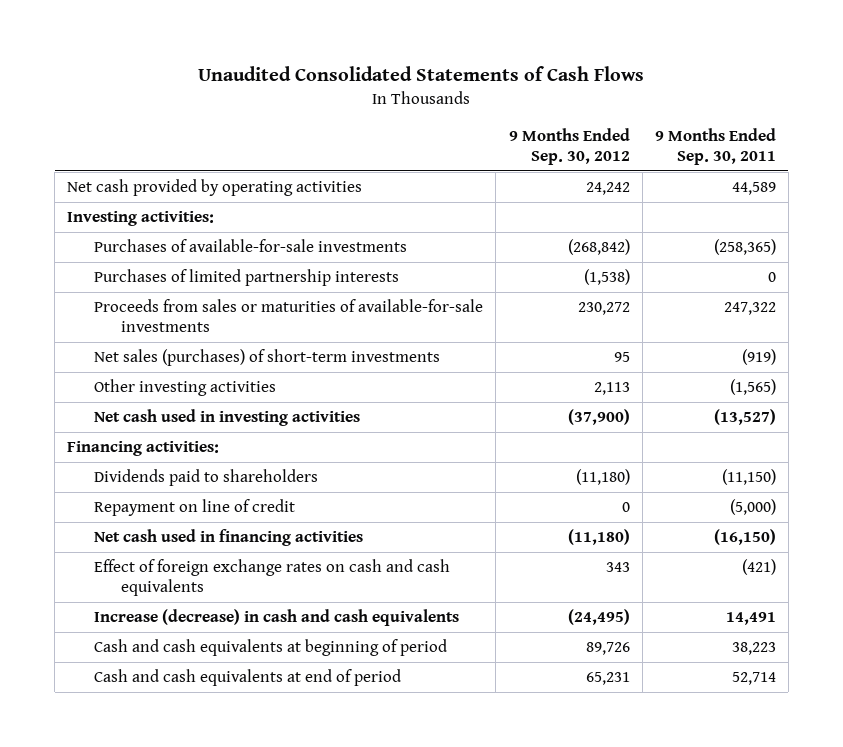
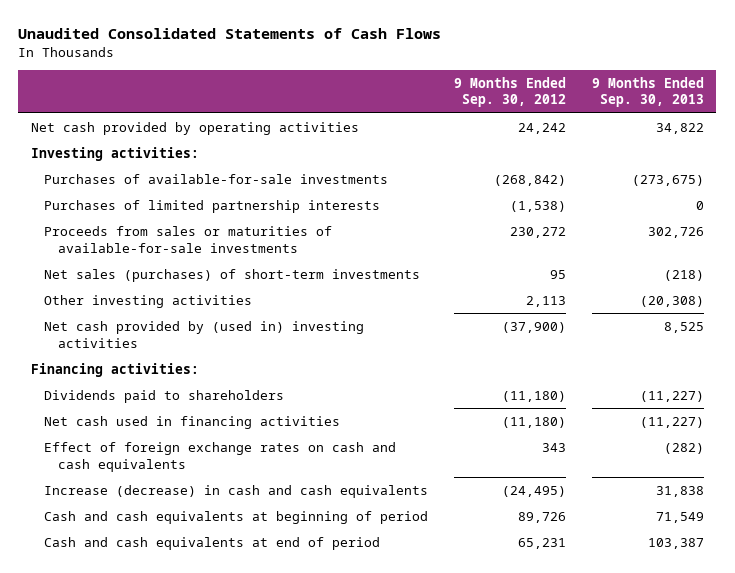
[654,127,776,166] 9 Months Ended Sep. 30, 2011 -> none
none -> [591,76,704,108] 9 Months Ended Sep. 30, 2013
[94,409,361,427] Net cash used in investing activities -> [44,320,365,348] Net cash provided by (used in) investing activities
[94,499,296,517] Repayment on line of credit -> none

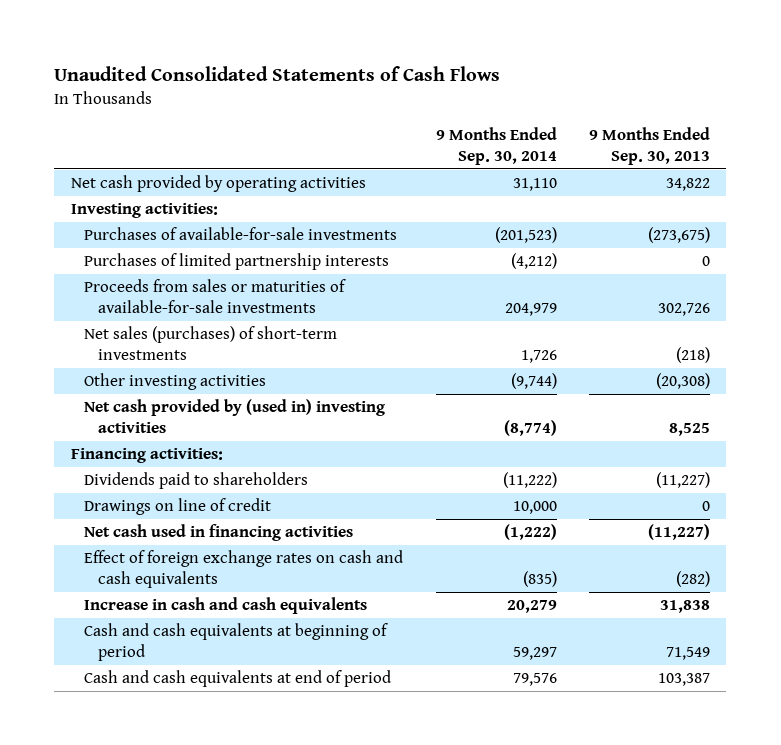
[453,76,566,108] 9 Months Ended Sep. 30, 2012 -> none
none -> [435,126,557,165] 9 Months Ended Sep. 30, 2014
none -> [84,498,272,516] Drawings on line of credit
[44,484,429,498] Increase (decrease) in cash and cash equivalents -> [84,597,368,615] Increase in cash and cash equivalents

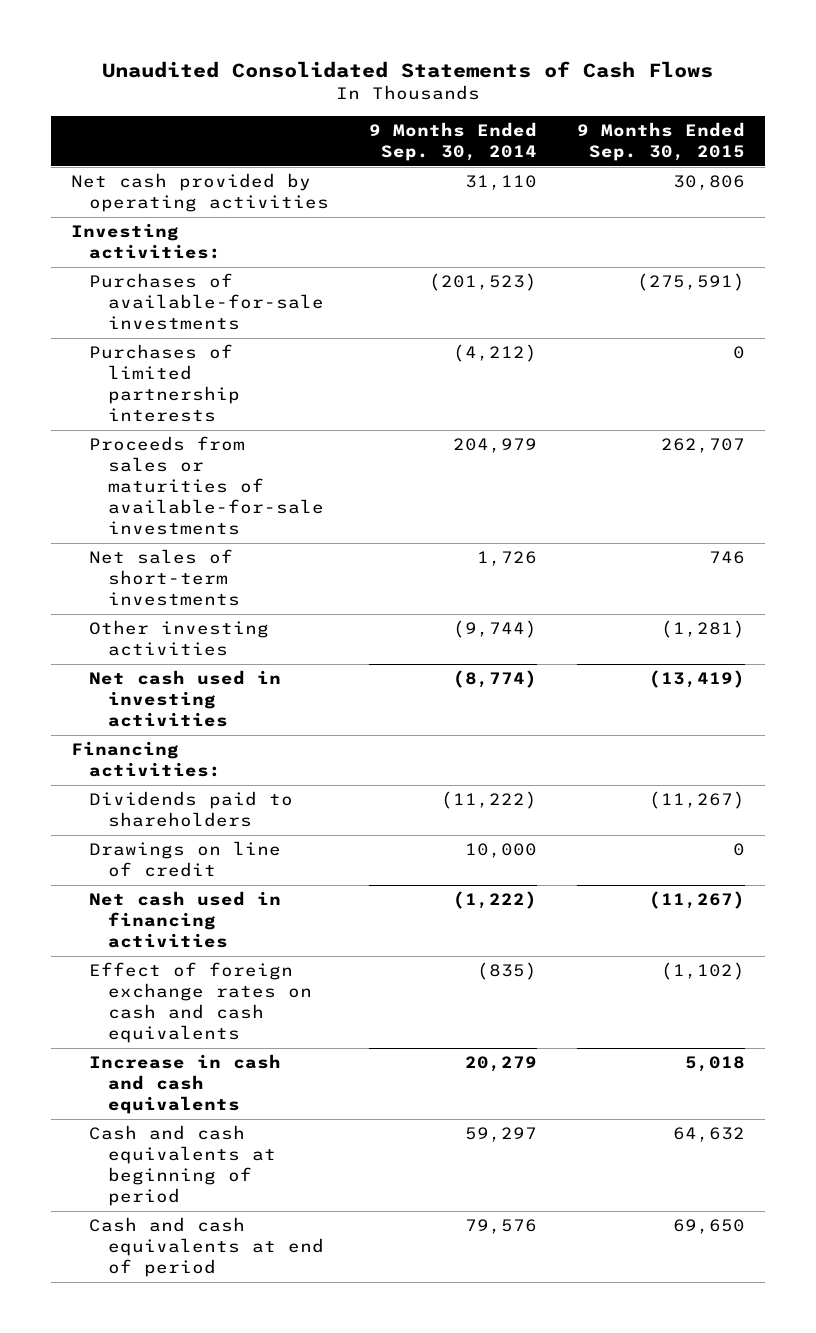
[588,126,710,165] 9 Months Ended Sep. 30, 2013 -> none
none -> [577,122,746,162] 9 Months Ended Sep. 30, 2015
[84,326,338,361] Net sales (purchases) of short-term investments -> [89,549,240,607] Net sales of short-term investments
[84,399,386,434] Net cash provided by (used in) investing activities -> [89,670,282,728] Net cash used in investing activities

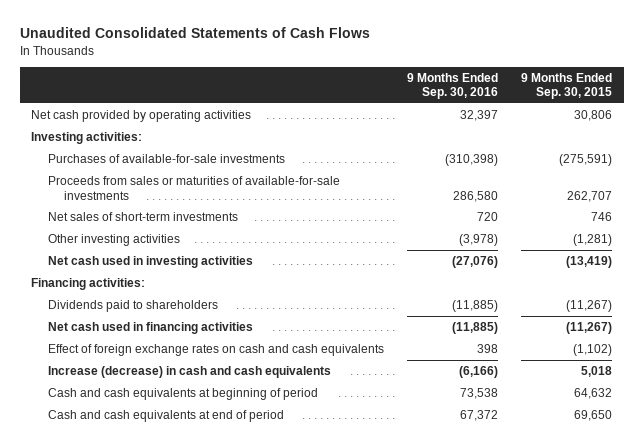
[369,122,538,162] 9 Months Ended Sep. 30, 2014 -> none
none -> [406,72,498,100] 9 Months Ended Sep. 30, 2016
[89,344,240,423] Purchases of limited partnership interests -> none
[89,841,282,878] Drawings on line of credit -> none
[89,1054,282,1115] Increase in cash and cash equivalents -> [47,366,331,379] Increase (decrease) in cash and cash equivalents

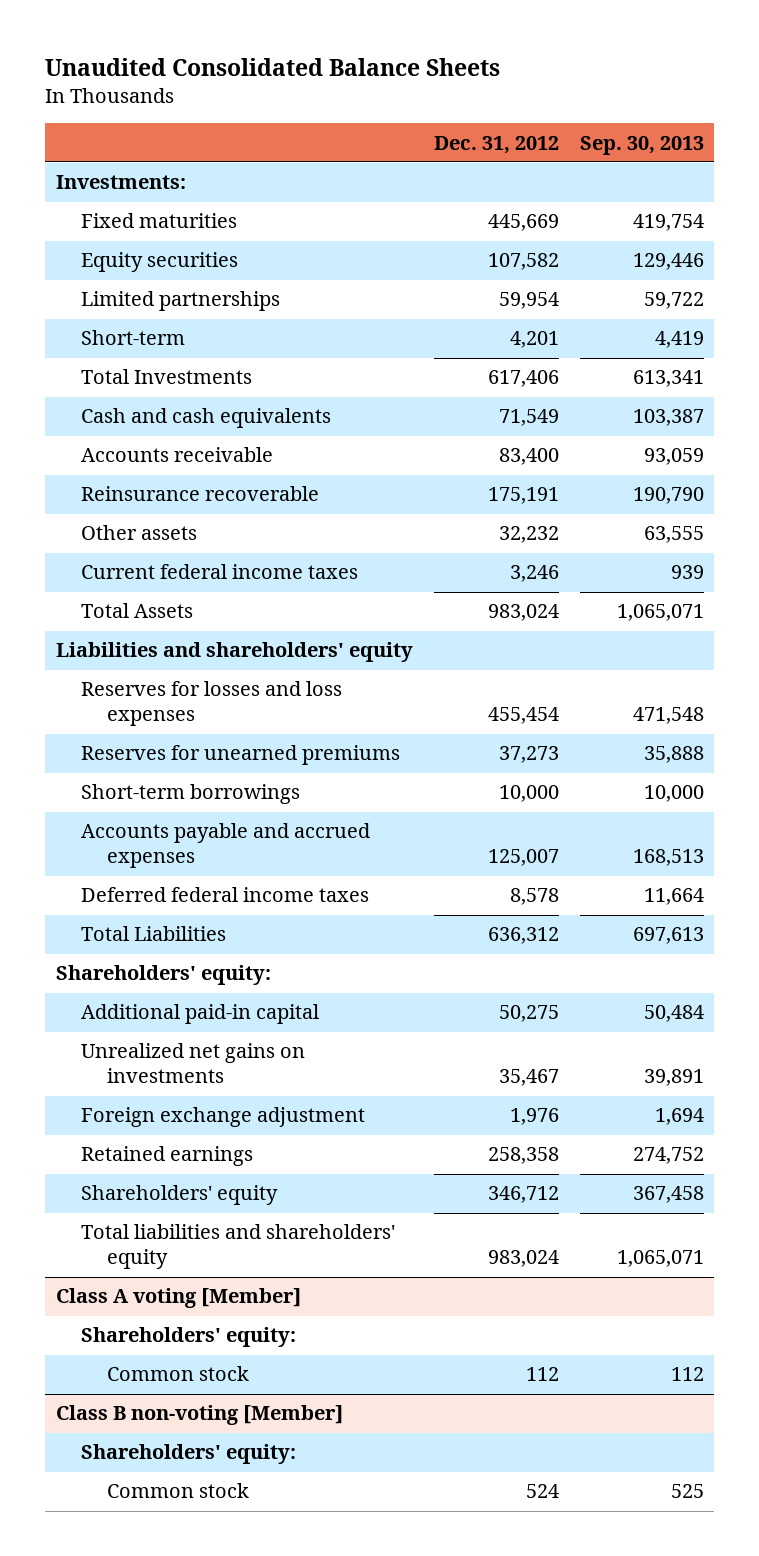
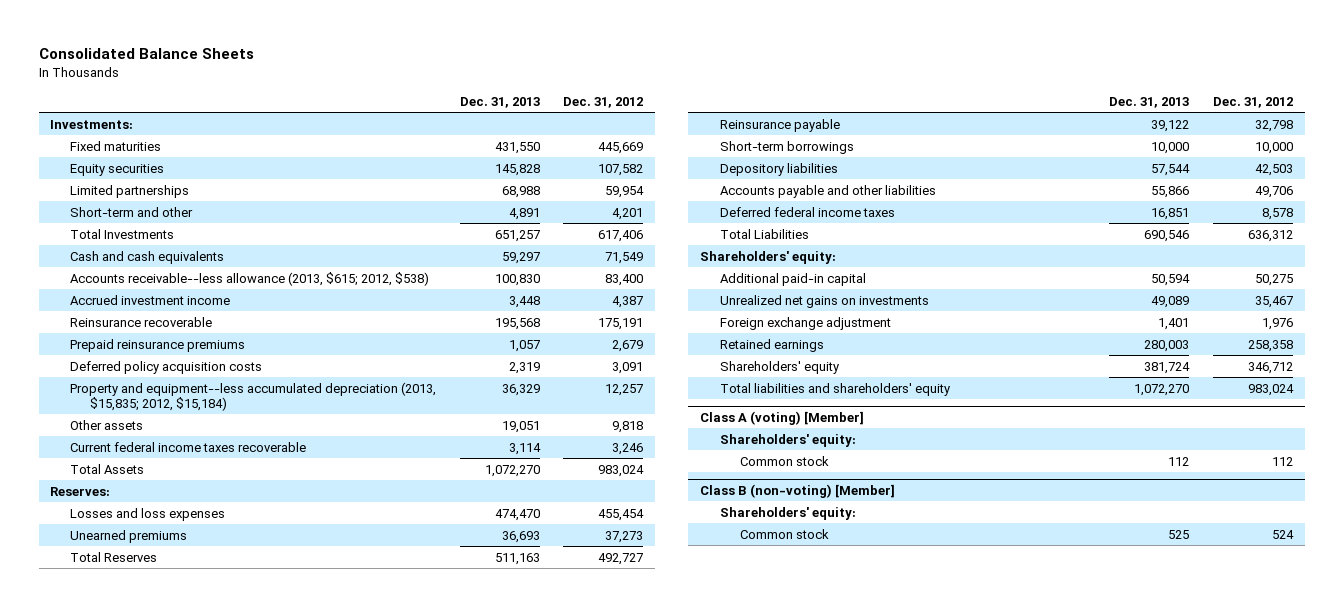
[45,58,501,77] Unaudited Consolidated Balance Sheets -> [38,48,254,60] Consolidated Balance Sheets
[579,135,704,155] Sep. 30, 2013 -> none
none -> [459,96,540,108] Dec. 31, 2013
[81,330,186,346] Short-term -> [70,206,194,217] Short-term and other
[81,447,274,463] Accounts receivable -> [70,271,430,286] Accounts receivable--less allowance (2013, $615; 2012, $538)
none -> [70,294,231,305] Accrued investment income
none -> [70,338,246,352] Prepaid reinsurance premiums
none -> [70,360,263,374] Deferred policy acquisition costs
none -> [70,381,437,411] Property and equipment--less accumulated depreciation (2013, $15,835; 2012, $15,184)
[498,526,559,544] 32,232 -> [612,420,644,433] 9,818
[81,564,359,580] Current federal income taxes -> [70,441,307,452] Current federal income taxes recoverable
[55,642,413,663] Liabilities and shareholders' equity -> none
none -> [50,486,111,496] Reserves:
[81,681,343,727] Reserves for losses and loss expenses -> [70,507,226,521] Losses and loss expenses
[81,745,401,766] Reserves for unearned premiums -> [70,529,188,543] Unearned premiums
none -> [70,551,158,562] Total Reserves
none -> [719,118,840,132] Reinsurance payable
none -> [719,162,838,176] Depository liabilities
[81,823,371,869] Accounts payable and accrued expenses -> [719,184,936,198] Accounts payable and other liabilities
[487,849,559,867] 125,007 -> [1254,185,1293,198] 49,706
[55,1288,301,1309] Class A voting [Member] -> [700,411,865,426] Class A (voting) [Member]
[55,1405,343,1426] Class B non-voting [Member] -> [700,484,896,499] Class B (non-voting) [Member]

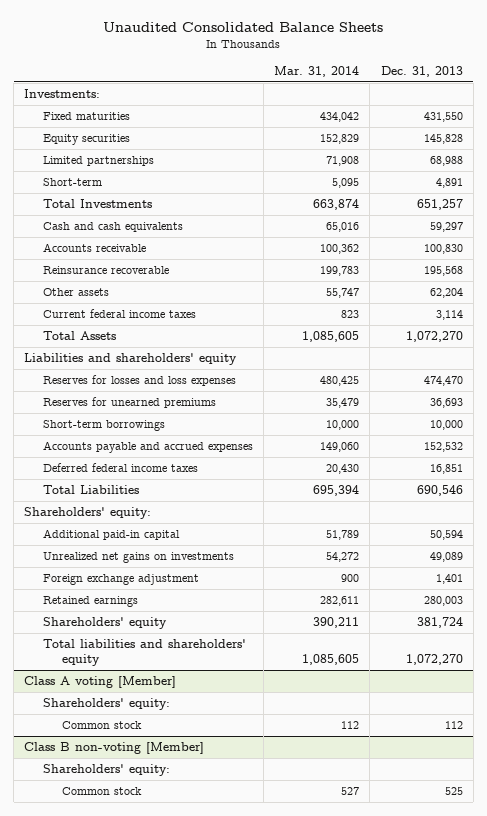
[38,48,254,60] Consolidated Balance Sheets -> [103,22,384,33] Unaudited Consolidated Balance Sheets
[563,96,644,108] Dec. 31, 2012 -> none
none -> [274,66,360,78] Mar. 31, 2014
[70,206,194,217] Short-term and other -> [42,177,102,186] Short-term
[70,294,231,305] Accrued investment income -> none
[70,271,430,286] Accounts receivable--less allowance (2013, $615; 2012, $538) -> [42,242,146,252] Accounts receivable
[70,338,246,352] Prepaid reinsurance premiums -> none
[70,360,263,374] Deferred policy acquisition costs -> none
[70,381,437,411] Property and equipment--less accumulated depreciation (2013, $15,835; 2012, $15,184) -> none
[501,420,540,433] 19,051 -> [429,287,463,298] 62,204
[70,441,307,452] Current federal income taxes recoverable -> [42,308,196,318] Current federal income taxes
[50,486,111,496] Reserves: -> none
[70,551,158,562] Total Reserves -> none
[719,118,840,132] Reinsurance payable -> none
none -> [24,352,238,365] Liabilities and shareholders' equity
[70,507,226,521] Losses and loss expenses -> [42,374,236,386] Reserves for losses and loss expenses
[70,529,188,543] Unearned premiums -> [42,396,216,408] Reserves for unearned premiums
[719,162,838,176] Depository liabilities -> none
[719,184,936,198] Accounts payable and other liabilities -> [42,440,253,453] Accounts payable and accrued expenses
[1151,185,1190,198] 55,866 -> [423,441,463,452] 152,532
[700,411,865,426] Class A (voting) [Member] -> [24,675,177,688] Class A voting [Member]
[700,484,896,499] Class B (non-voting) [Member] -> [24,741,205,754] Class B non-voting [Member]

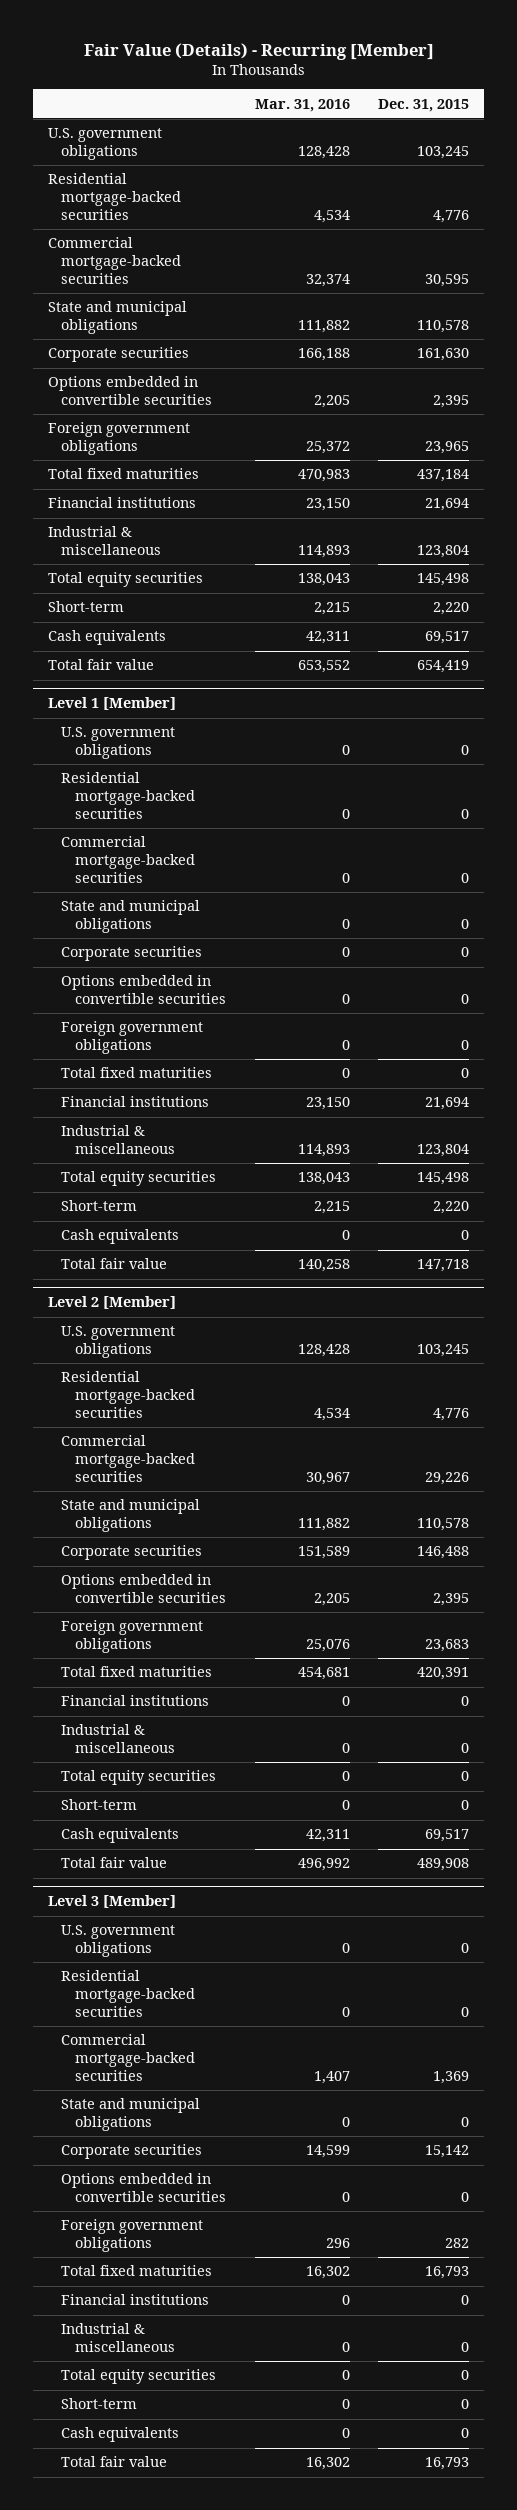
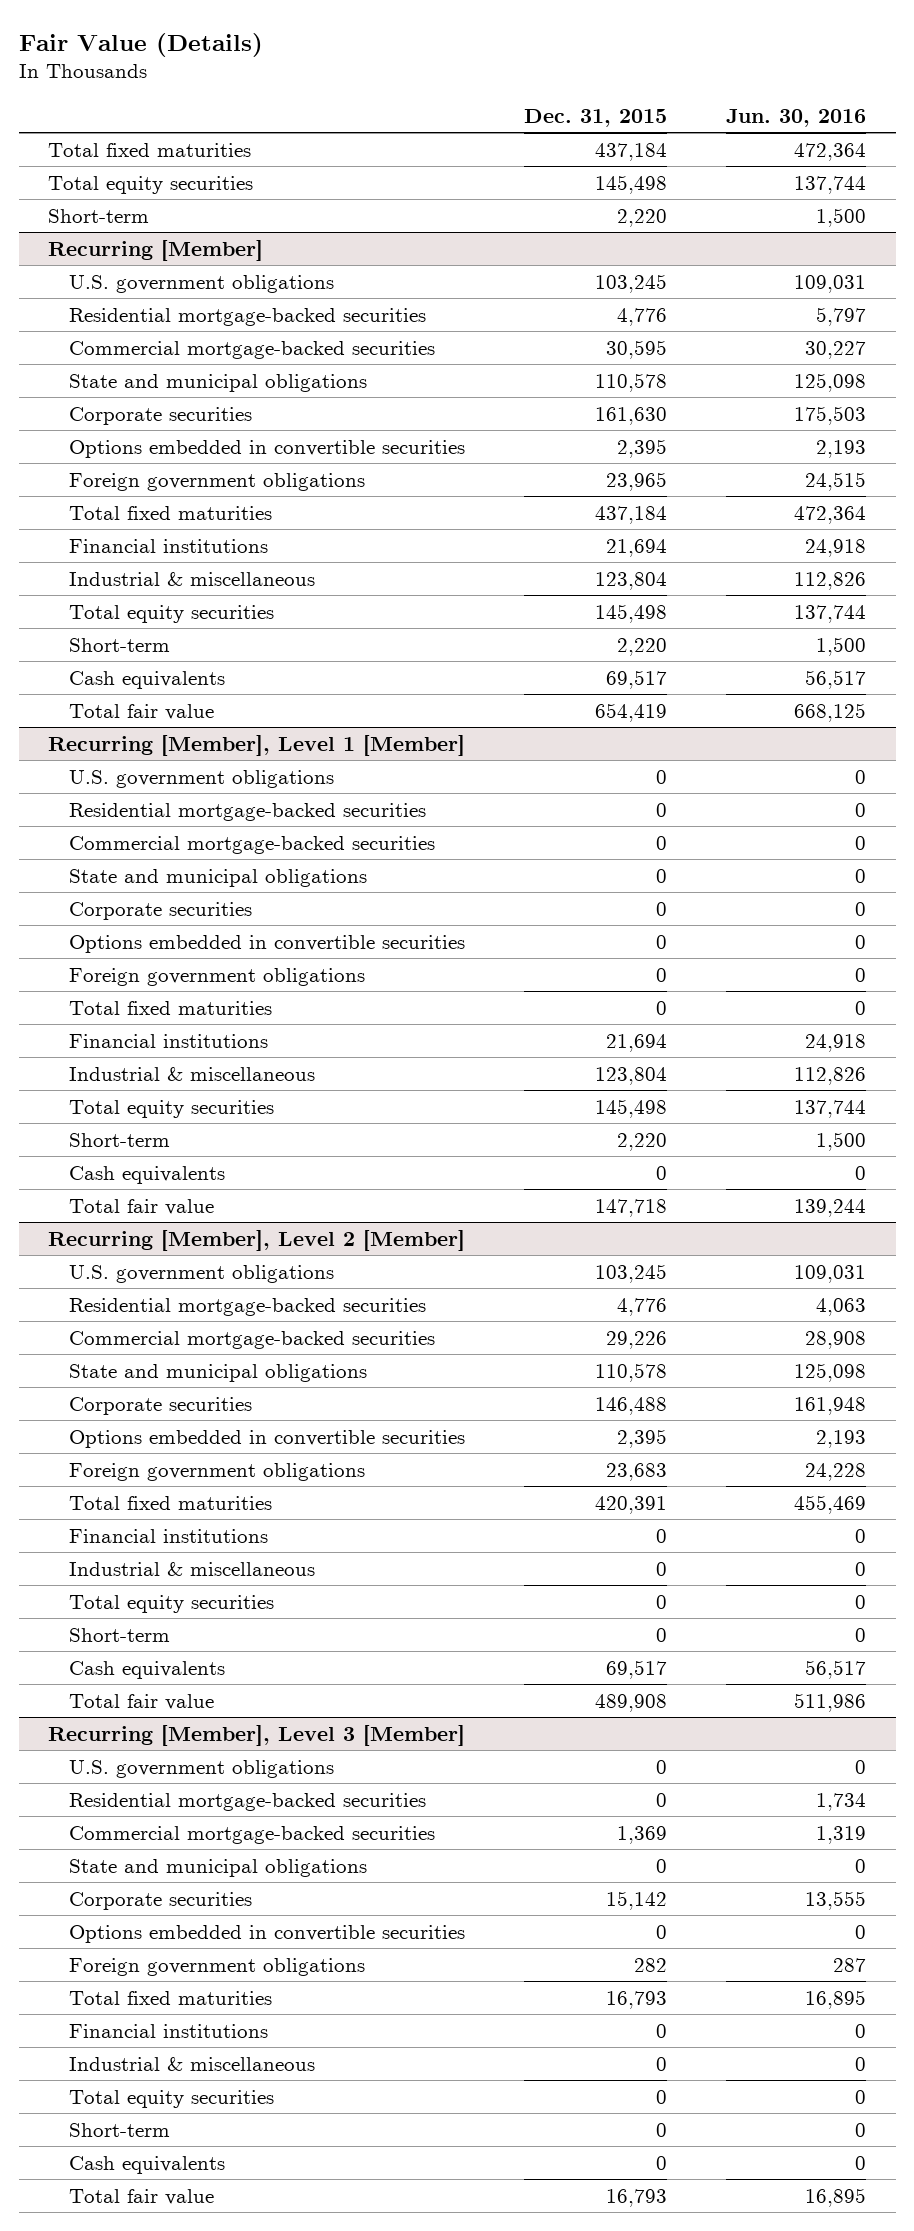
[83,42,434,60] Fair Value (Details) - Recurring [Member] -> [18,32,263,57] Fair Value (Details)
[254,98,350,112] Mar. 31, 2016 -> none
none -> [726,108,867,127] Jun. 30, 2016
none -> [48,142,252,157] Total fixed maturities
none -> [48,175,254,194] Total equity securities
none -> [48,208,150,223] Short-term
none -> [48,239,264,261] Recurring [Member]
[47,697,176,711] Level 1 [Member] -> [48,734,466,756] Recurring [Member], Level 1 [Member]
[47,1296,176,1310] Level 2 [Member] -> [48,1229,466,1251] Recurring [Member], Level 2 [Member]
[47,1895,176,1909] Level 3 [Member] -> [48,1724,466,1746] Recurring [Member], Level 3 [Member]

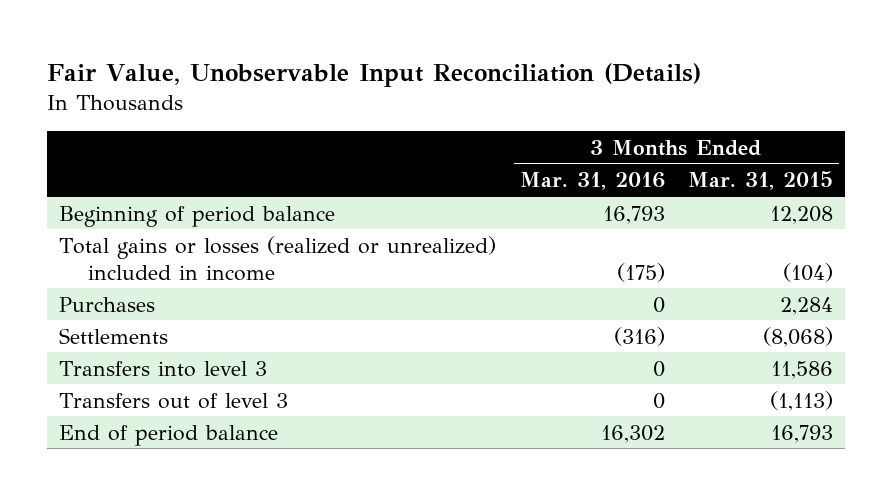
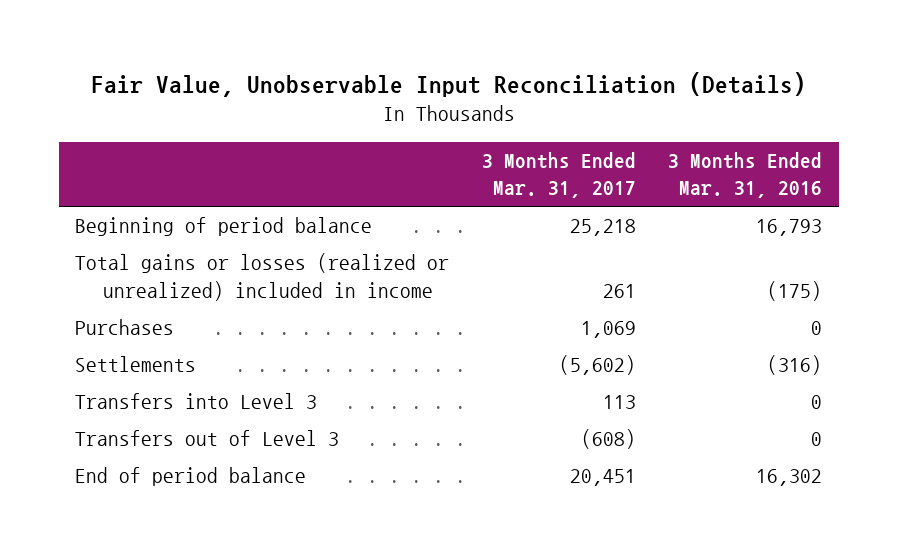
[688,171,834,191] Mar. 31, 2015 -> none
none -> [481,152,636,199] 3 Months Ended Mar. 31, 2017
[59,360,268,377] Transfers into level 3 -> [75,393,318,410] Transfers into Level 3
[59,392,289,409] Transfers out of level 3 -> [75,430,340,447] Transfers out of Level 3

